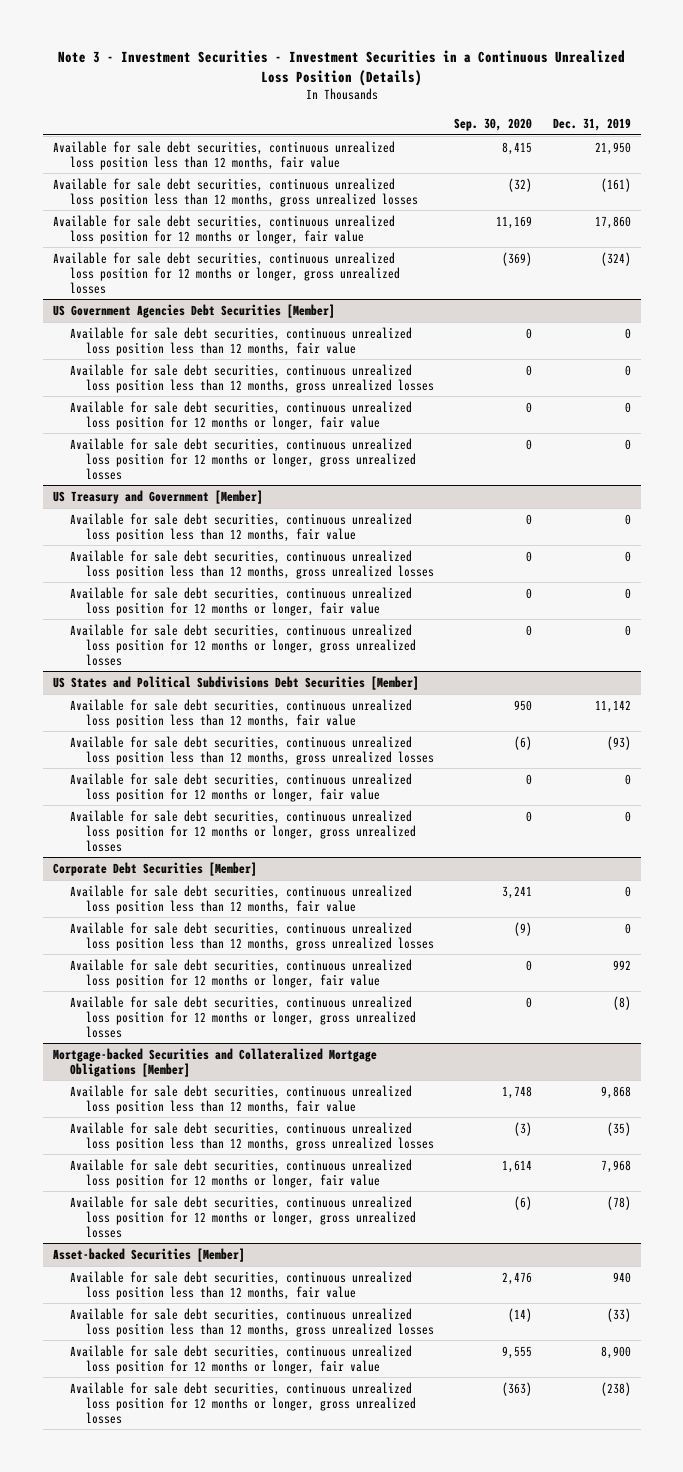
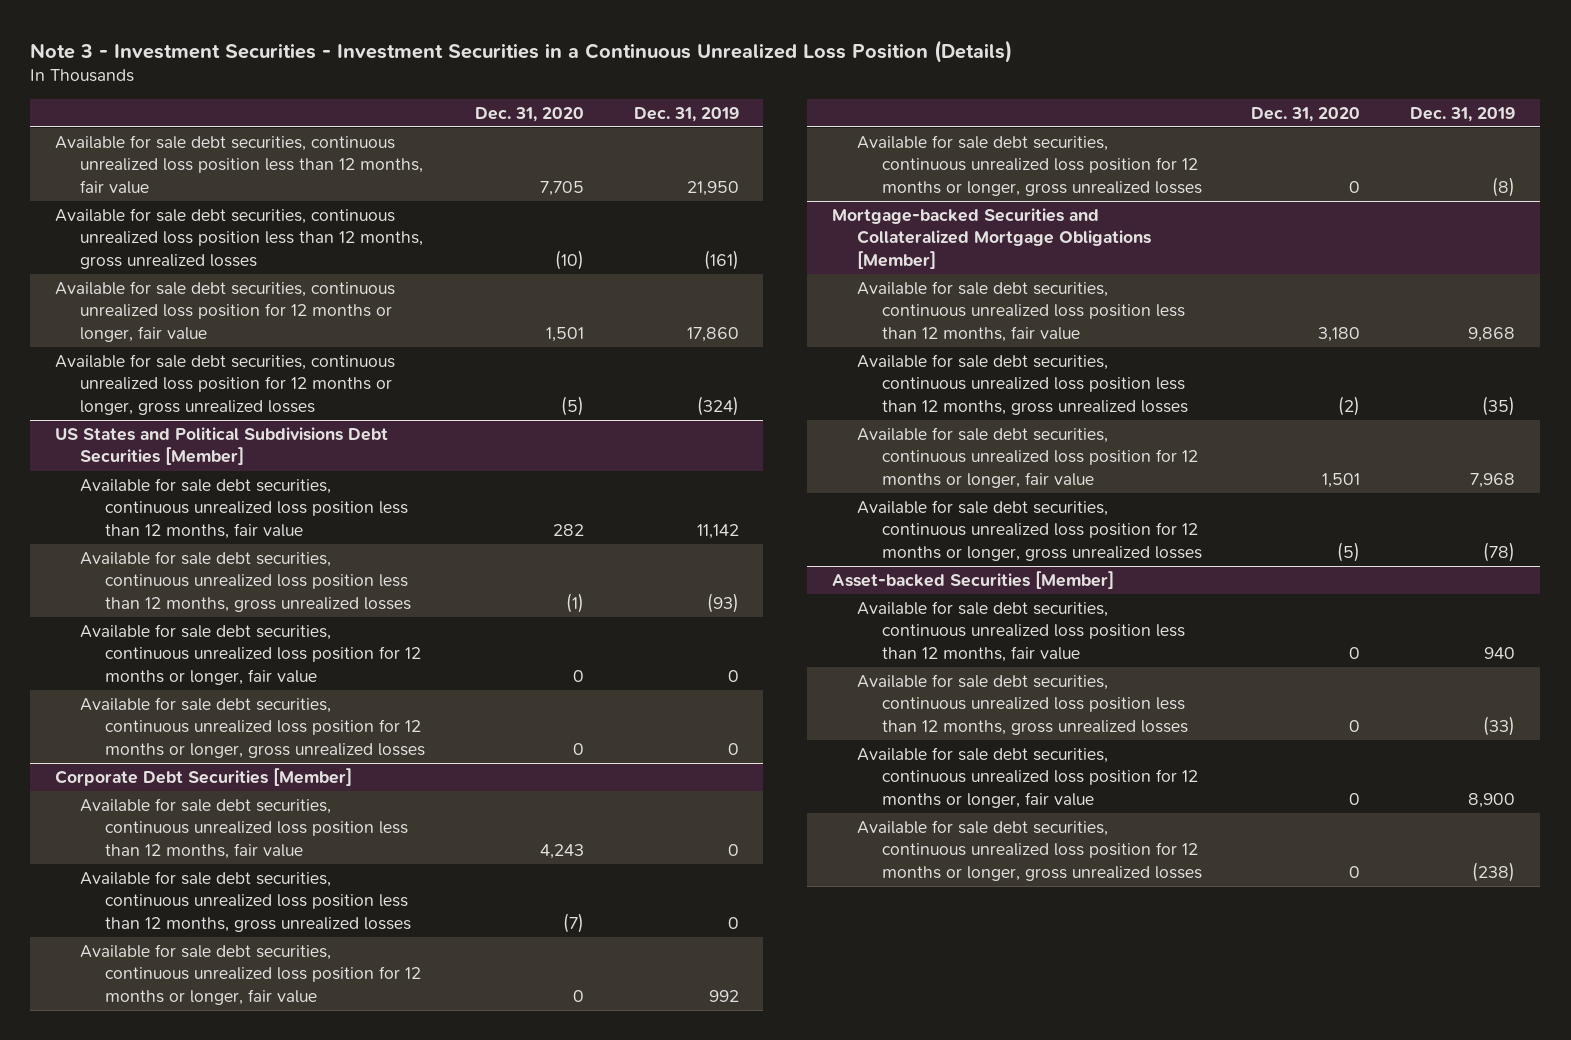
[454,117,533,131] Sep. 30, 2020 -> none
none -> [474,106,584,122] Dec. 31, 2020
[52,303,335,318] US Government Agencies Debt Securities [Member] -> none
[69,326,412,356] Available for sale debt securities, continuous unrealized loss position less than 12 months, fair value -> none
[69,363,435,393] Available for sale debt securities, continuous unrealized loss position less than 12 months, gross unrealized losses -> none
[69,400,412,430] Available for sale debt securities, continuous unrealized loss position for 12 months or longer, fair value -> none
[69,437,417,480] Available for sale debt securities, continuous unrealized loss position for 12 months or longer, gross unrealized losses -> none
[52,489,263,504] US Treasury and Government [Member] -> none
[69,512,412,542] Available for sale debt securities, continuous unrealized loss position less than 12 months, fair value -> none
[69,549,435,579] Available for sale debt securities, continuous unrealized loss position less than 12 months, gross unrealized losses -> none
[69,586,412,616] Available for sale debt securities, continuous unrealized loss position for 12 months or longer, fair value -> none
[69,623,417,666] Available for sale debt securities, continuous unrealized loss position for 12 months or longer, gross unrealized losses -> none

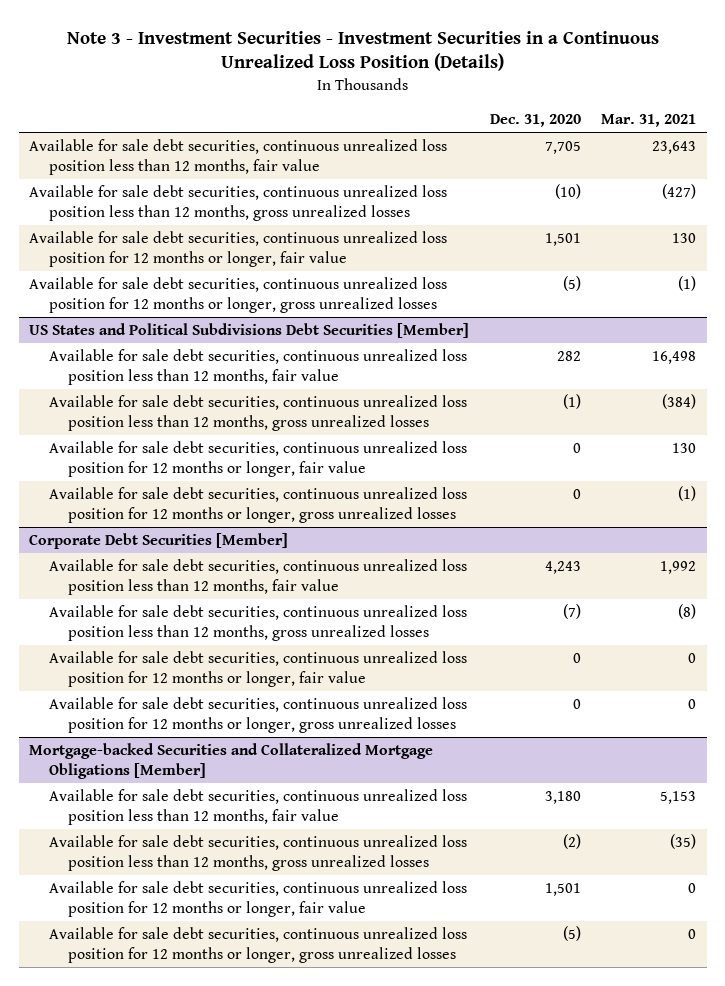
[633,106,739,122] Dec. 31, 2019 -> none
none -> [601,113,697,127] Mar. 31, 2021
[832,571,1115,590] Asset-backed Securities [Member] -> none
[856,601,1185,662] Available for sale debt securities, continuous unrealized loss position less than 12 months, fair value -> none
[856,674,1188,735] Available for sale debt securities, continuous unrealized loss position less than 12 months, gross unrealized losses -> none
[856,747,1198,808] Available for sale debt securities, continuous unrealized loss position for 12 months or longer, fair value -> none
[856,820,1202,881] Available for sale debt securities, continuous unrealized loss position for 12 months or longer, gross unrealized losses -> none

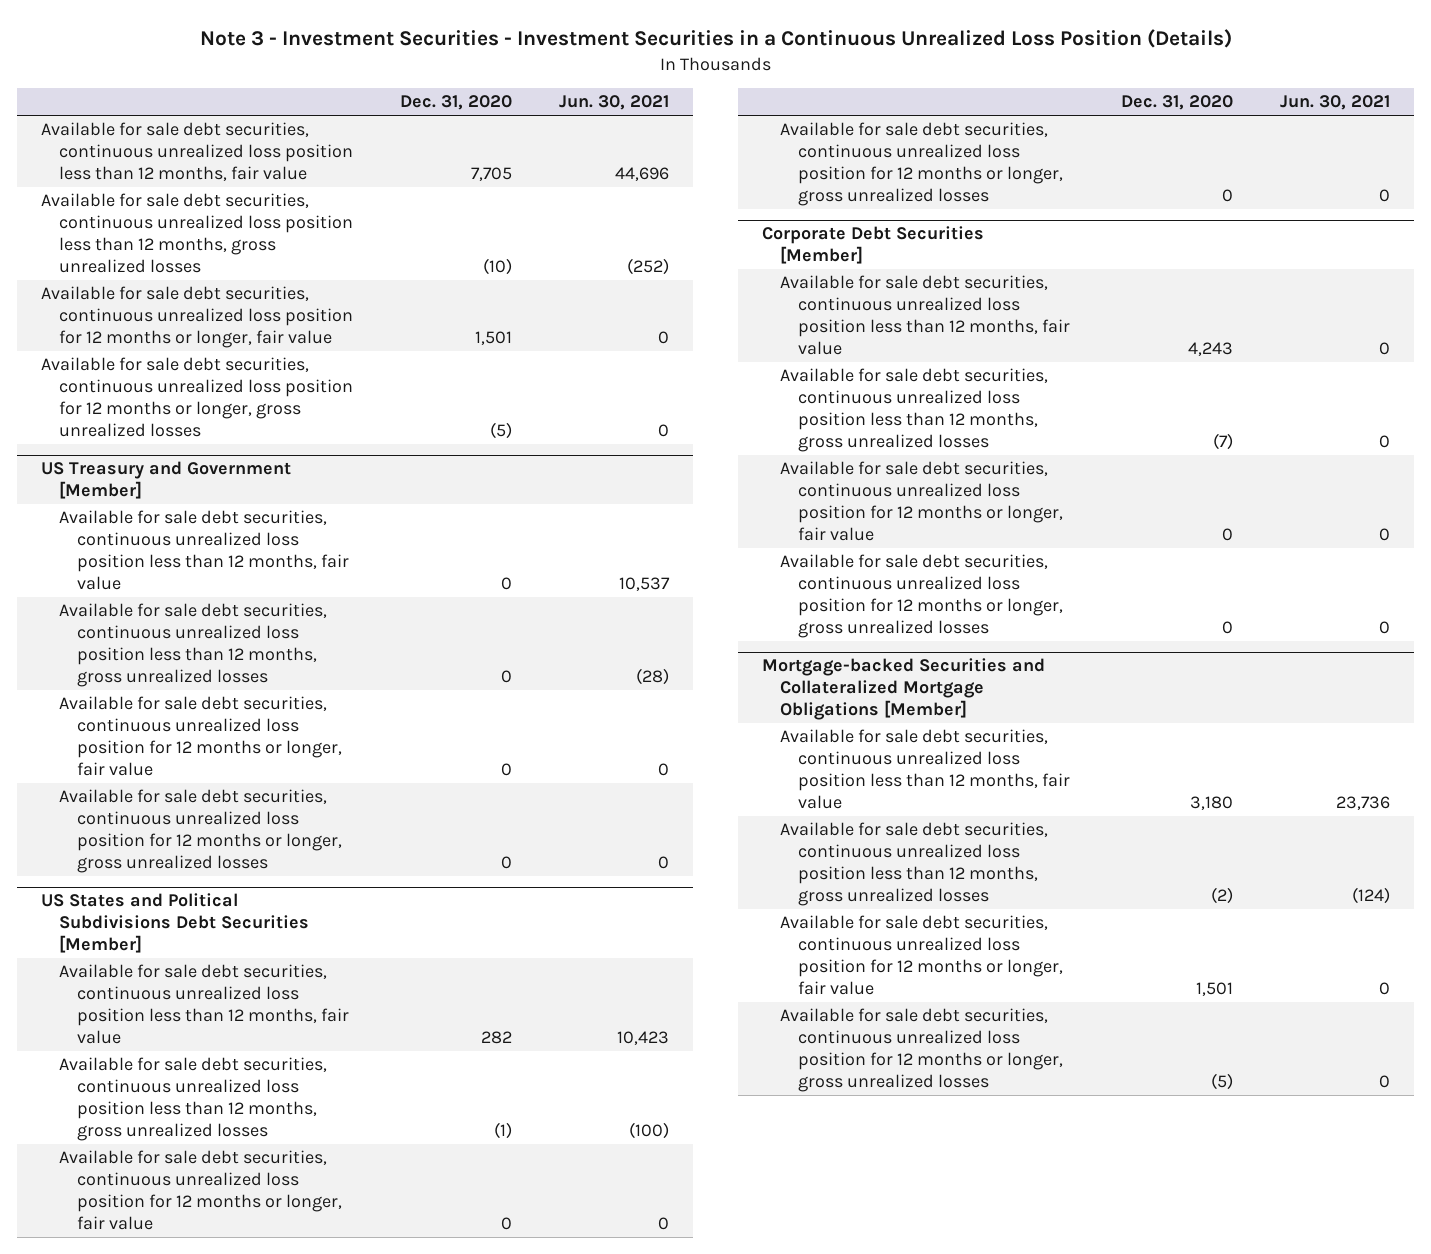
[601,113,697,127] Mar. 31, 2021 -> none
none -> [559,95,670,111] Jun. 30, 2021
none -> [40,461,291,500] US Treasury and Government [Member]
none -> [58,510,349,591] Available for sale debt securities, continuous unrealized loss position less than 12 months, fair value
none -> [58,603,327,688] Available for sale debt securities, continuous unrealized loss position less than 12 months, gross unrealized losses
none -> [58,696,342,777] Available for sale debt securities, continuous unrealized loss position for 12 months or longer, fair value
none -> [58,789,342,874] Available for sale debt securities, continuous unrealized loss position for 12 months or longer, gross unrealized losses

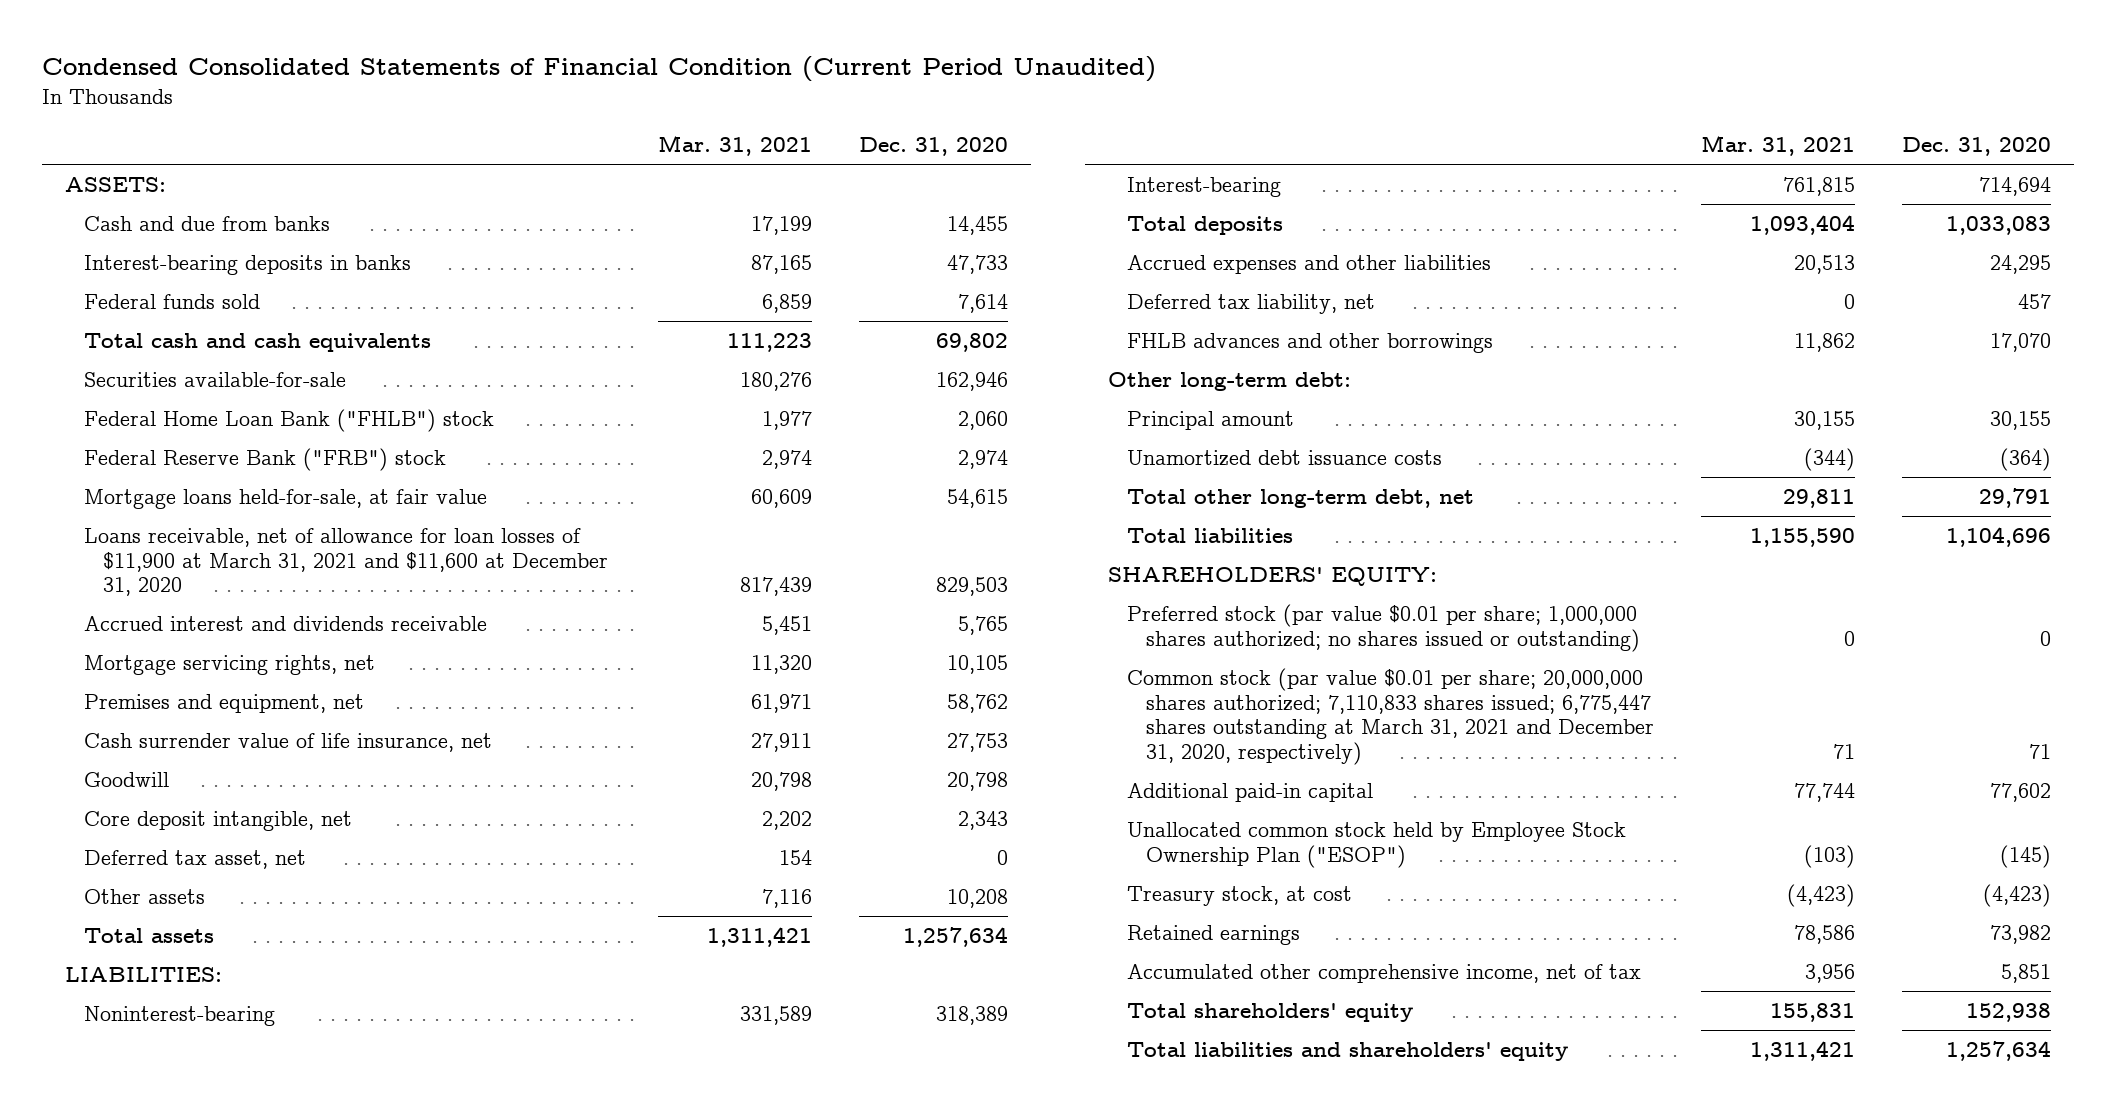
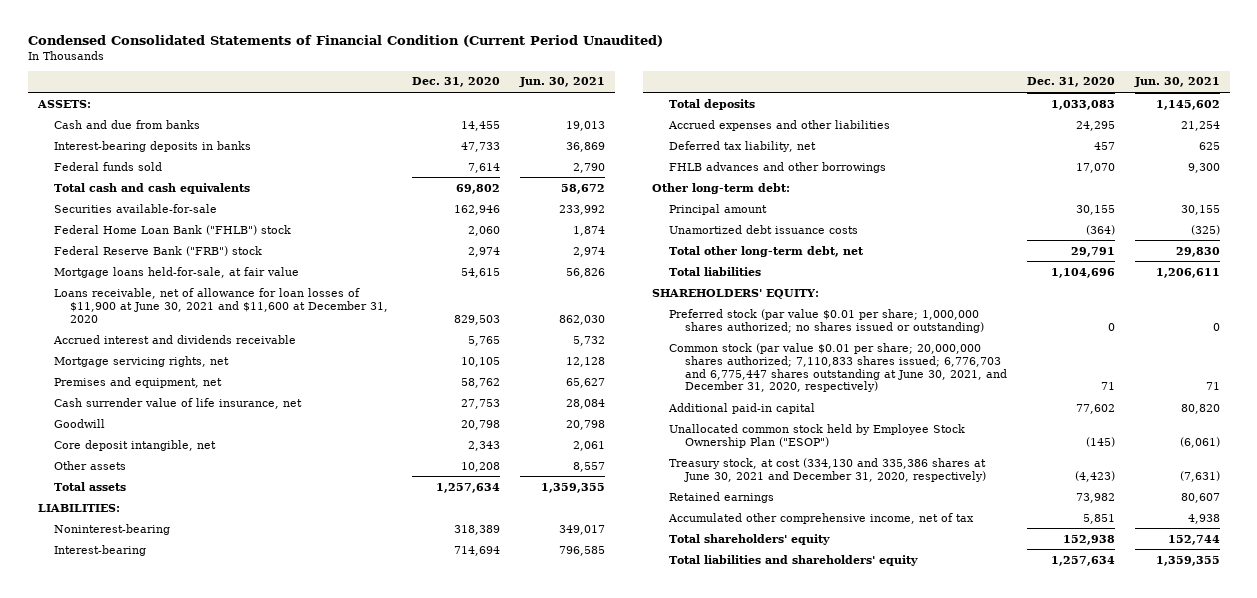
[657,135,812,157] Mar. 31, 2021 -> none
none -> [519,77,606,88] Jun. 30, 2021
[84,527,609,597] Loans receivable, net of allowance for loan losses of $11,900 at March 31, 2021 and $11,600 at December 31, 2020 -> [54,287,389,323] Loans receivable, net of allowance for loan losses of $11,900 at June 30, 2021 and $11,600 at December 31, 2020
[84,849,307,869] Deferred tax asset, net -> none
[1127,667,1655,766] Common stock (par value $0.01 per share; 20,000,000 shares authorized; 7,110,833 shares issued; 6,775,447 shares outstanding at March 31, 2021 and December 31, 2020, respectively) -> [668,342,1008,393] Common stock (par value $0.01 per share; 20,000,000 shares authorized; 7,110,833 shares issued; 6,776,703 and 6,775,447 shares outstanding at June 30, 2021, and December 31, 2020, respectively)
[1127,885,1353,906] Treasury stock, at cost -> [668,457,987,482] Treasury stock, at cost (334,130 and 335,386 shares at June 30, 2021 and December 31, 2020, respectively)

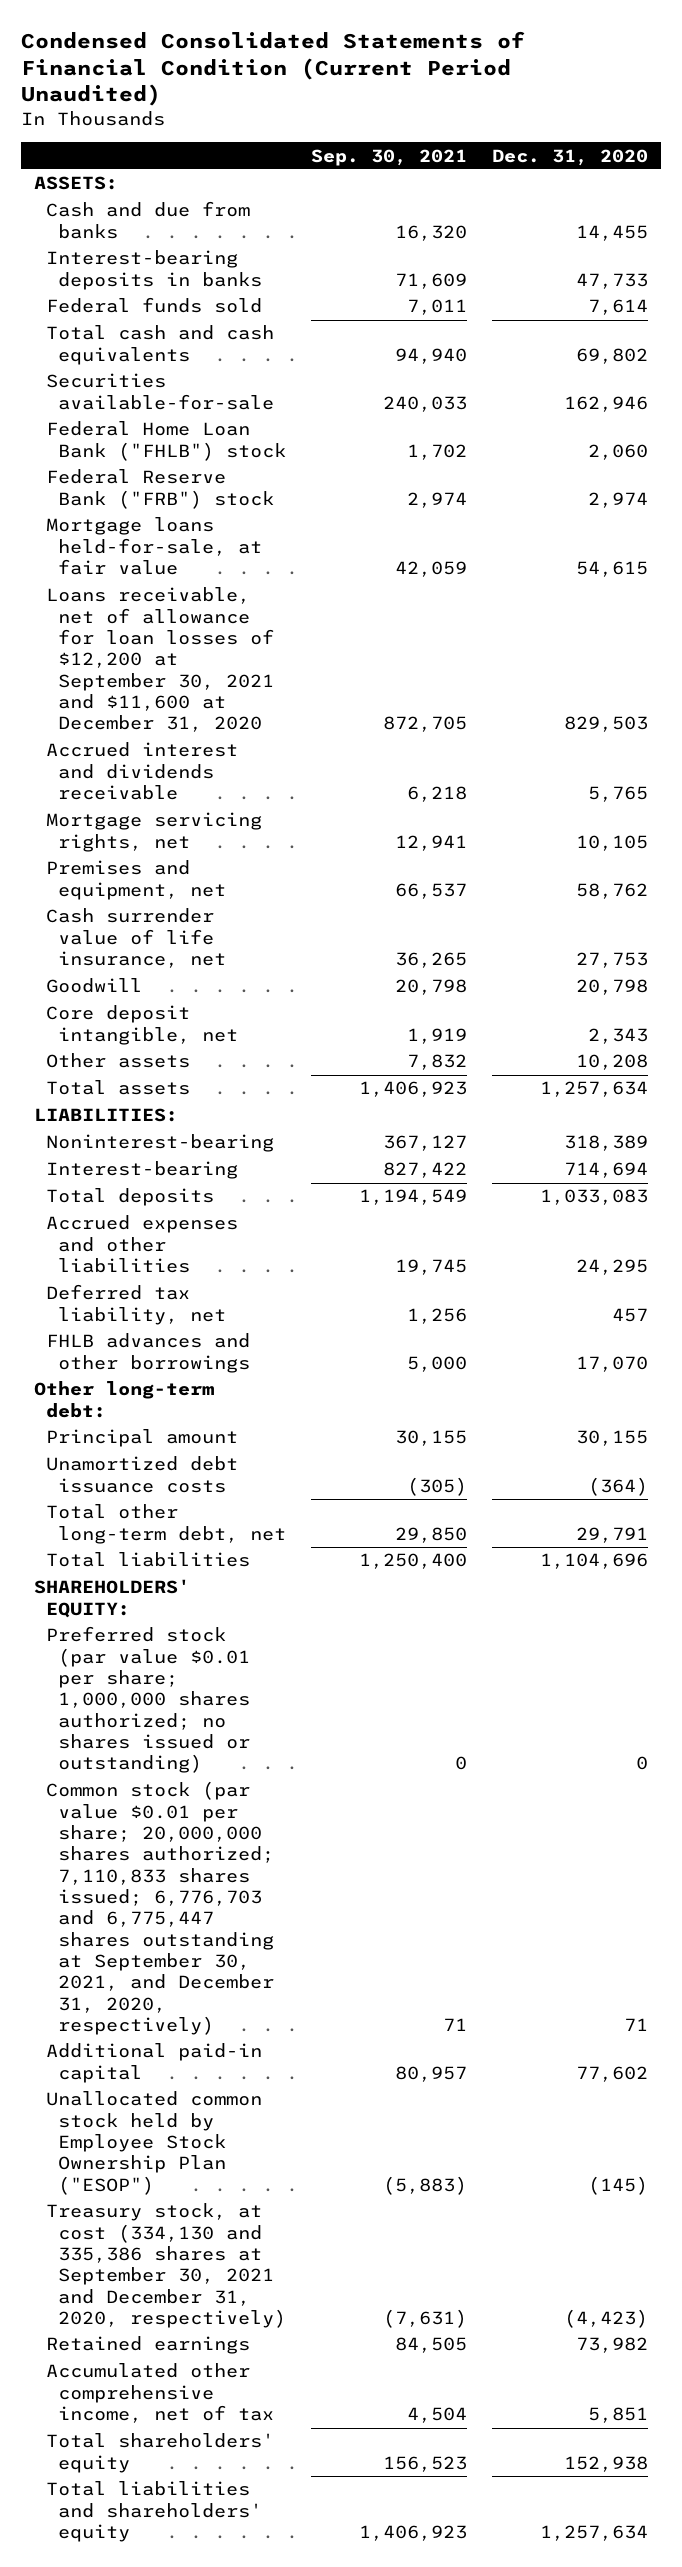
[519,77,606,88] Jun. 30, 2021 -> none
none -> [310,148,467,166] Sep. 30, 2021
[54,287,389,323] Loans receivable, net of allowance for loan losses of $11,900 at June 30, 2021 and $11,600 at December 31, 2020 -> [45,587,274,733] Loans receivable, net of allowance for loan losses of $12,200 at September 30, 2021 and $11,600 at December 31, 2020
[668,342,1008,393] Common stock (par value $0.01 per share; 20,000,000 shares authorized; 7,110,833 shares issued; 6,776,703 and 6,775,447 shares outstanding at June 30, 2021, and December 31, 2020, respectively) -> [45,1781,274,2035] Common stock (par value $0.01 per share; 20,000,000 shares authorized; 7,110,833 shares issued; 6,776,703 and 6,775,447 shares outstanding at September 30, 2021, and December 31, 2020, respectively)
[668,457,987,482] Treasury stock, at cost (334,130 and 335,386 shares at June 30, 2021 and December 31, 2020, respectively) -> [45,2203,286,2329] Treasury stock, at cost (334,130 and 335,386 shares at September 30, 2021 and December 31, 2020, respectively)

